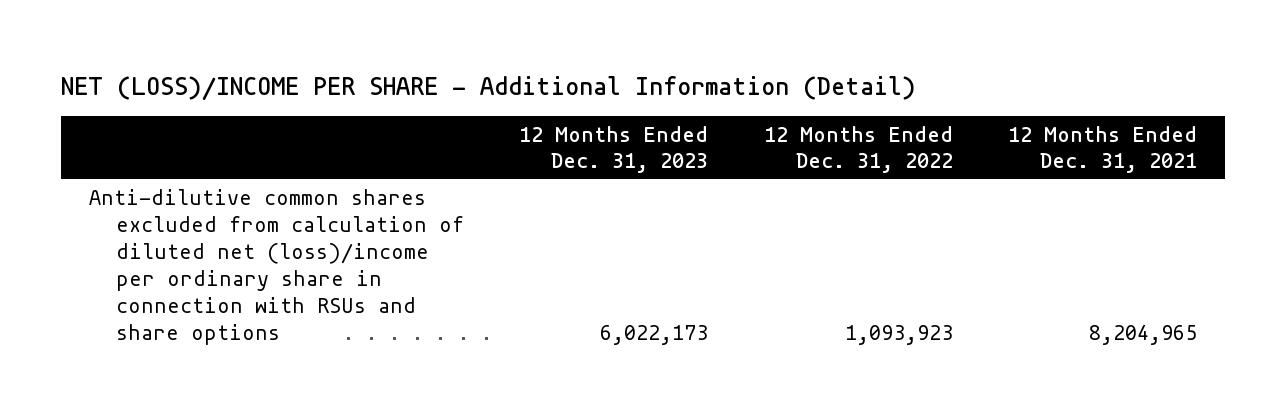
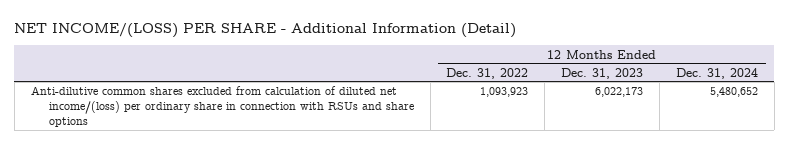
[60,75,916,101] NET (LOSS)/INCOME PER SHARE - Additional Information (Detail) -> [14,23,517,39] NET INCOME/(LOSS) PER SHARE - Additional Information (Detail)
[1008,125,1198,174] 12 Months Ended Dec. 31, 2021 -> none
none -> [675,67,758,79] Dec. 31, 2024
[88,189,464,345] Anti-dilutive common shares excluded from calculation of diluted net (loss)/income per ordinary share in connection with RSUs and share options -> [30,86,414,128] Anti-dilutive common shares excluded from calculation of diluted net income/(loss) per ordinary share in connection with RSUs and share options

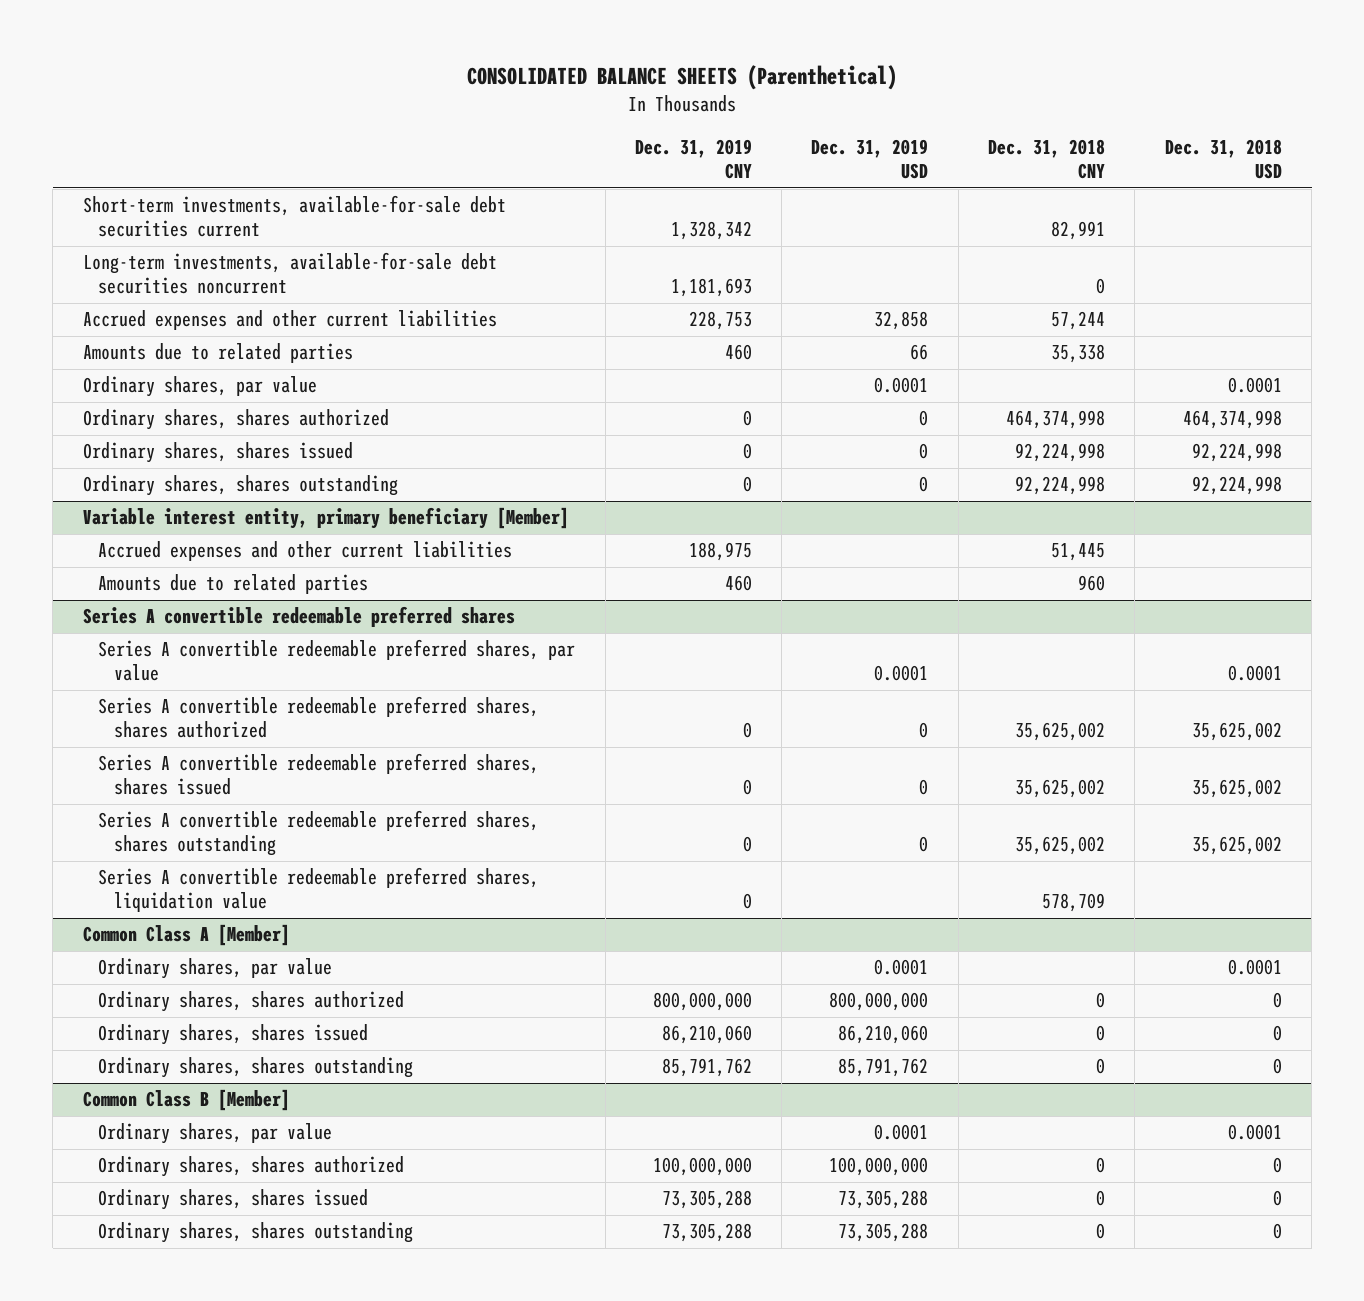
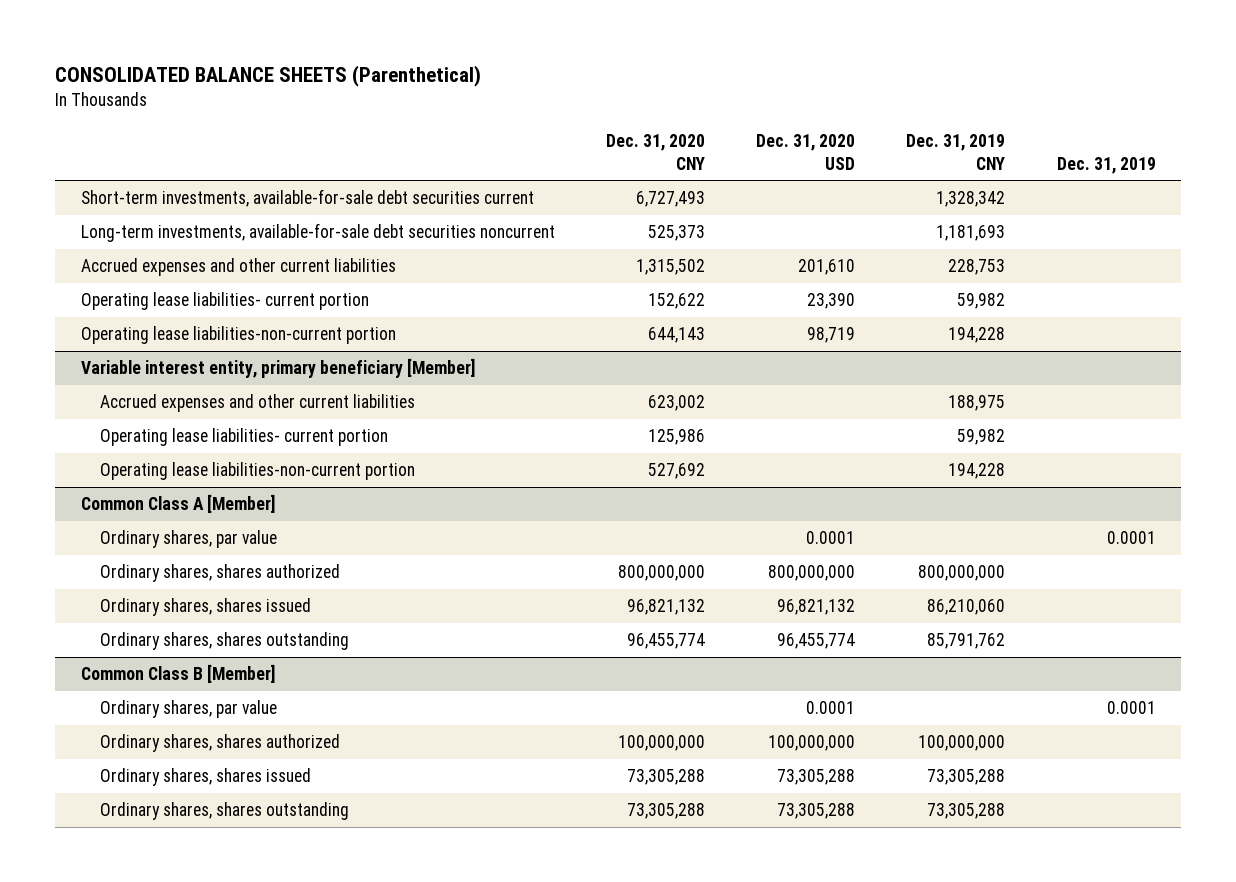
[811,139,929,180] Dec. 31, 2019 USD -> none
[988,139,1106,180] Dec. 31, 2018 CNY -> none
[1164,139,1282,180] Dec. 31, 2018 USD -> none
none -> [605,133,705,170] Dec. 31, 2020 CNY
none -> [756,133,856,170] Dec. 31, 2020 USD
none -> [1056,156,1156,174] Dec. 31, 2019
[82,343,353,364] Amounts due to related parties -> none
[82,376,317,398] Ordinary shares, par value -> none
[82,409,389,431] Ordinary shares, shares authorized -> none
[82,442,353,464] Ordinary shares, shares issued -> none
[82,475,398,497] Ordinary shares, shares outstanding -> none
none -> [80,292,369,311] Operating lease liabilities- current portion
none -> [80,326,396,345] Operating lease liabilities-non-current portion
[98,574,369,595] Amounts due to related parties -> none
[82,606,515,628] Series A convertible redeemable preferred shares -> none
[98,639,576,682] Series A convertible redeemable preferred shares, par value -> none
[98,696,540,739] Series A convertible redeemable preferred shares, shares authorized -> none
[98,753,540,796] Series A convertible redeemable preferred shares, shares issued -> none
[98,810,540,857] Series A convertible redeemable preferred shares, shares outstanding -> none
[98,867,540,913] Series A convertible redeemable preferred shares, liquidation value -> none
none -> [99,428,388,447] Operating lease liabilities- current portion
none -> [99,462,415,481] Operating lease liabilities-non-current portion

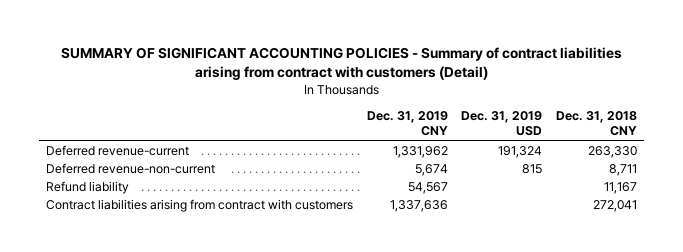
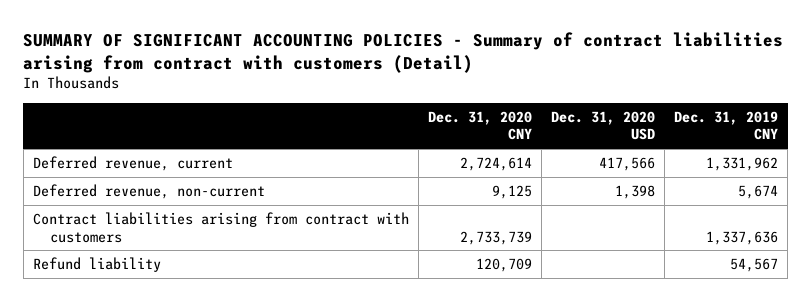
[461,110,543,137] Dec. 31, 2019 USD -> none
[556,110,638,137] Dec. 31, 2018 CNY -> none
none -> [427,110,532,141] Dec. 31, 2020 CNY
none -> [551,110,656,141] Dec. 31, 2020 USD
[45,144,189,156] Deferred revenue-current -> [32,156,233,172] Deferred revenue, current
[45,162,215,174] Deferred revenue-non-current -> [32,184,265,200] Deferred revenue, non-current
[45,180,129,194] Refund liability -> [32,257,161,273] Refund liability

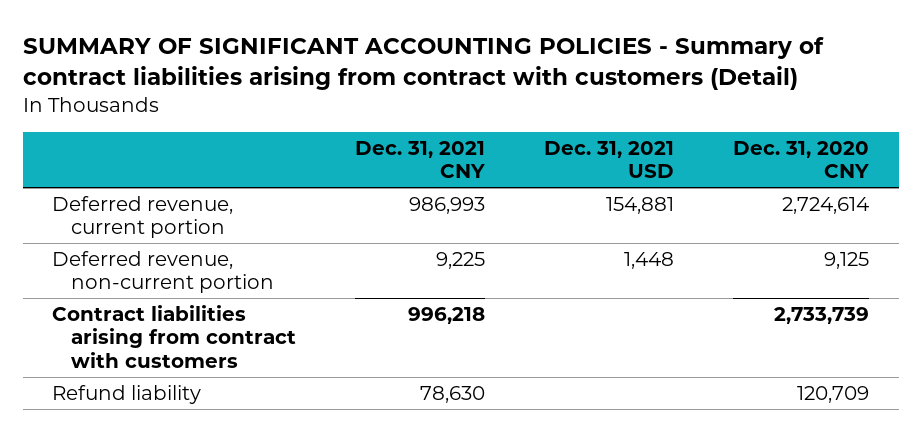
[551,110,656,141] Dec. 31, 2020 USD -> none
[674,110,779,141] Dec. 31, 2019 CNY -> none
none -> [355,140,486,179] Dec. 31, 2021 CNY
none -> [544,140,675,179] Dec. 31, 2021 USD
[32,156,233,172] Deferred revenue, current -> [52,196,234,239] Deferred revenue, current portion
[32,184,265,200] Deferred revenue, non-current -> [52,251,275,294] Deferred revenue, non-current portion

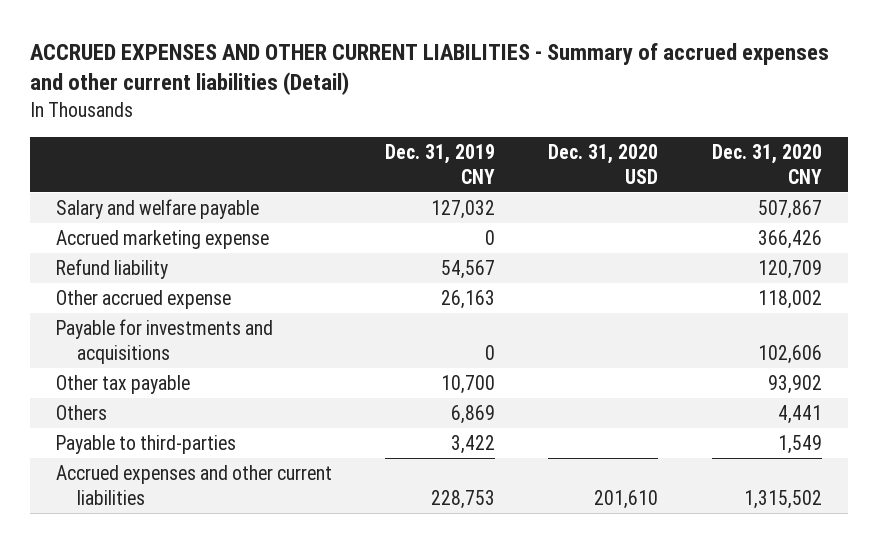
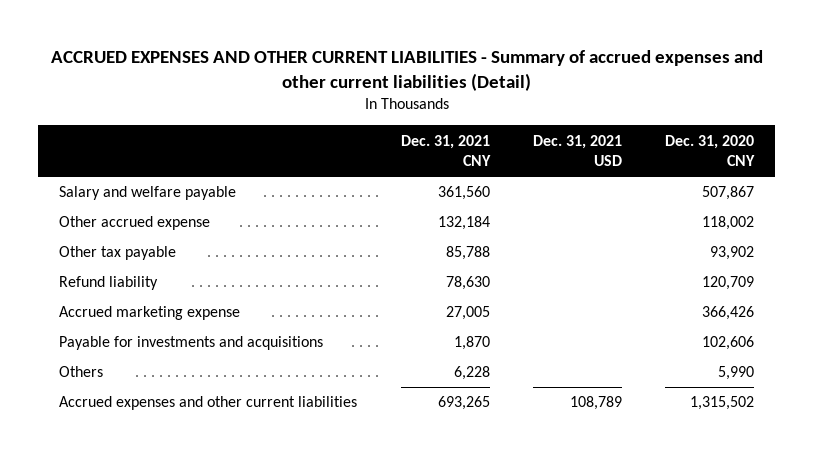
[385,143,496,184] Dec. 31, 2019 CNY -> none
[548,143,659,184] Dec. 31, 2020 USD -> none
none -> [400,134,491,167] Dec. 31, 2021 CNY
none -> [532,134,622,167] Dec. 31, 2021 USD
[56,435,237,455] Payable to third-parties -> none
[56,259,169,280] Refund liability -> [59,276,159,291] Refund liability
[56,230,270,250] Accrued marketing expense -> [59,306,241,321] Accrued marketing expense
[56,319,274,365] Payable for investments and acquisitions -> [59,336,324,351] Payable for investments and acquisitions
[777,405,822,425] 4,441 -> [717,366,754,381] 5,990

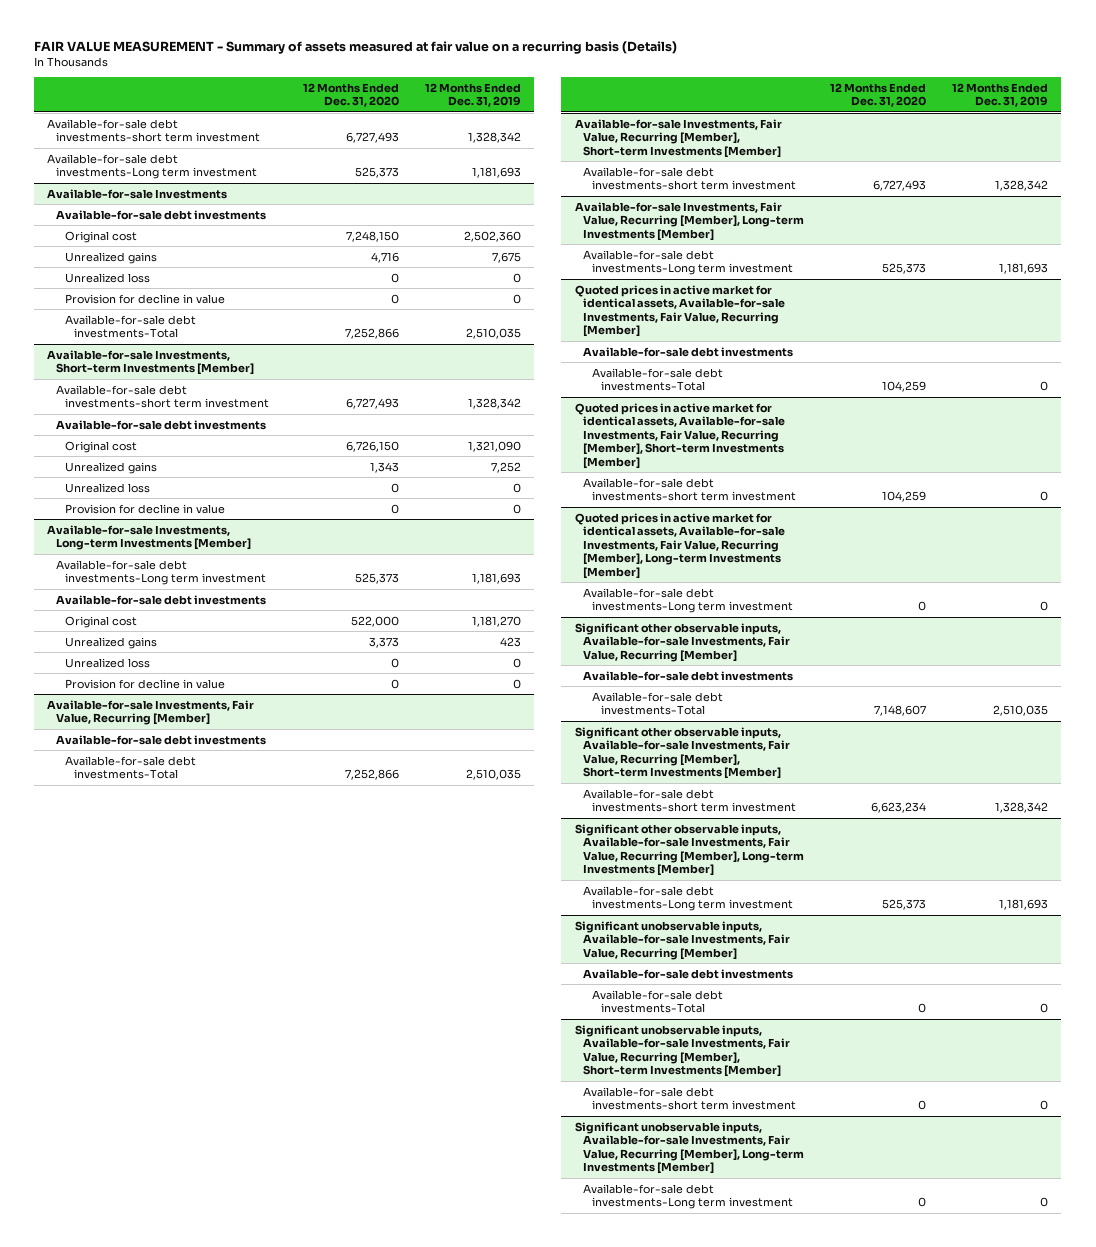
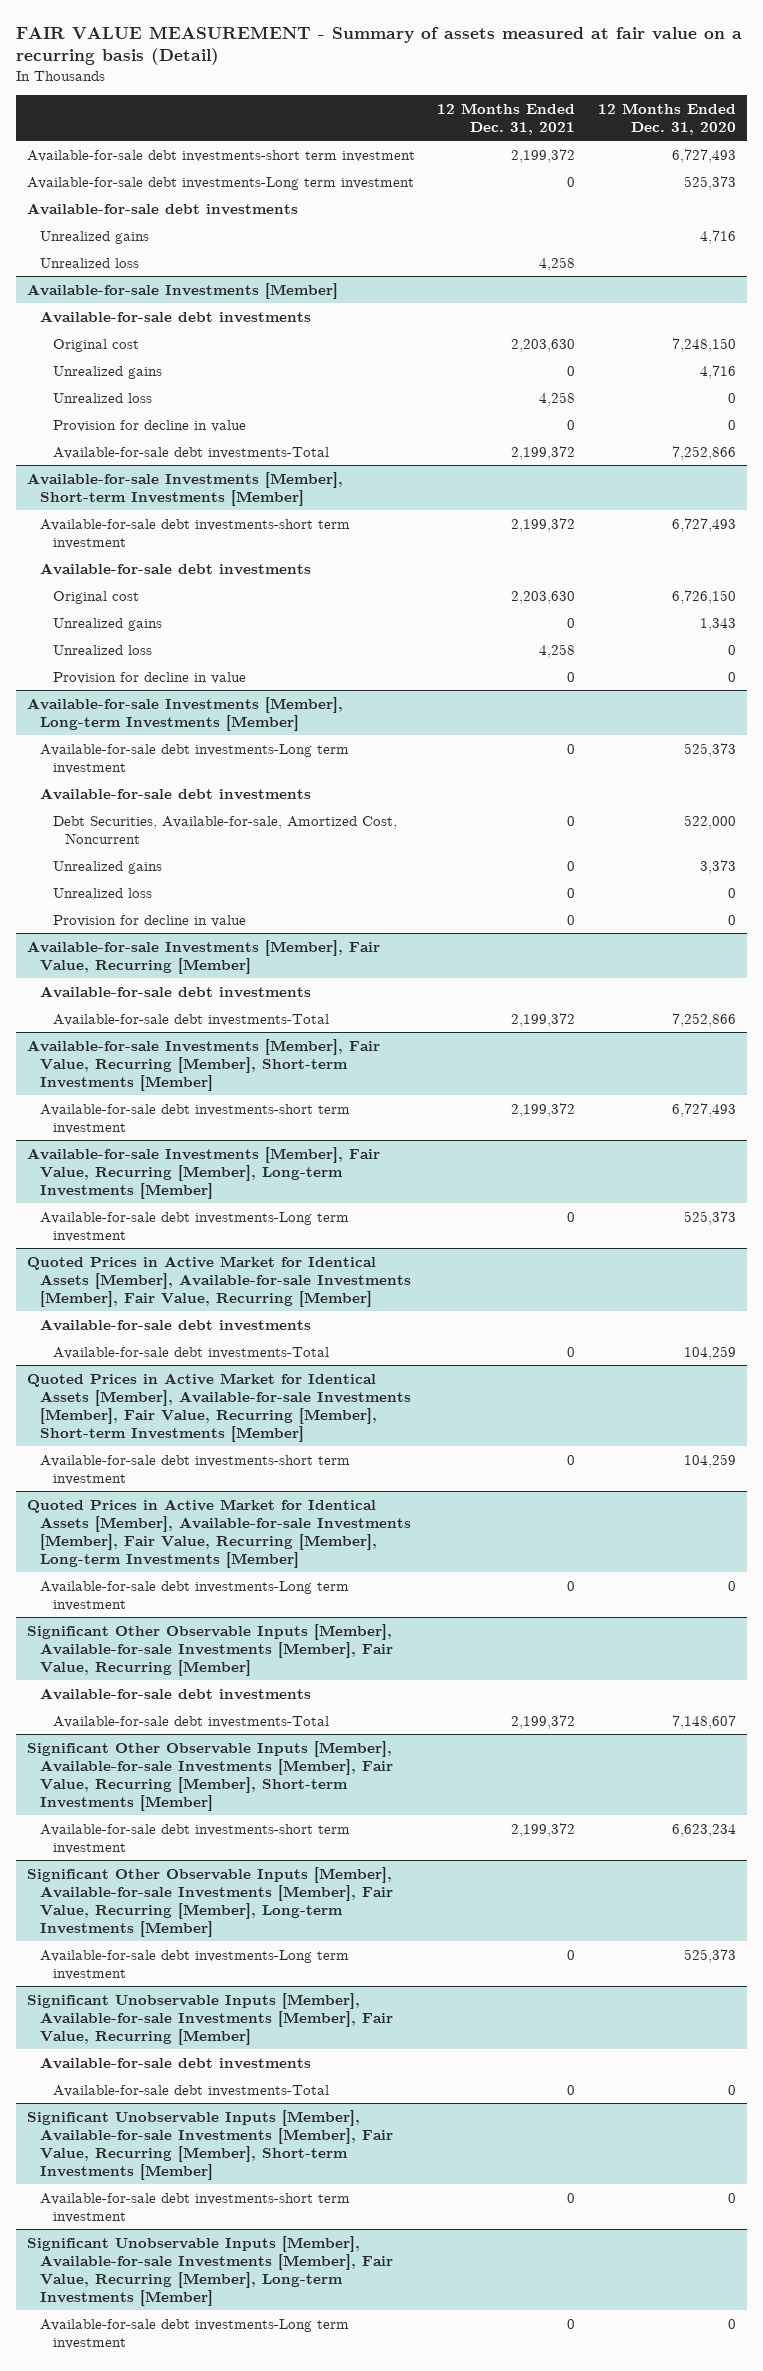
[34,41,678,55] FAIR VALUE MEASUREMENT - Summary of assets measured at fair value on a recurring basis (Details) -> [16,25,743,66] FAIR VALUE MEASUREMENT - Summary of assets measured at fair value on a recurring basis (Detail)
[425,82,522,108] 12 Months Ended Dec. 31, 2019 -> none
none -> [437,102,576,135] 12 Months Ended Dec. 31, 2021
[47,188,228,199] Available-for-sale Investments -> none
none -> [39,230,149,244] Unrealized gains
none -> [39,257,139,268] Unrealized loss
none -> [27,282,339,299] Available-for-sale Investments [Member]
none -> [39,310,311,323] Available-for-sale debt investments
[47,349,255,376] Available-for-sale Investments, Short-term Investments [Member] -> [27,471,344,506] Available-for-sale Investments [Member], Short-term Investments [Member]
[47,524,252,551] Available-for-sale Investments, Long-term Investments [Member] -> [27,696,344,731] Available-for-sale Investments [Member], Long-term Investments [Member]
[64,615,137,628] Original cost -> [52,815,397,844] Debt Securities, Available-for-sale, Amortized Cost, Noncurrent
[47,699,255,726] Available-for-sale Investments, Fair Value, Recurring [Member] -> [27,939,381,974] Available-for-sale Investments [Member], Fair Value, Recurring [Member]
[574,118,782,158] Available-for-sale Investments, Fair Value, Recurring [Member], Short-term Investments [Member] -> [27,1038,381,1091] Available-for-sale Investments [Member], Fair Value, Recurring [Member], Short-term Investments [Member]
[574,201,805,241] Available-for-sale Investments, Fair Value, Recurring [Member], Long-term Investments [Member] -> [27,1146,381,1199] Available-for-sale Investments [Member], Fair Value, Recurring [Member], Long-term Investments [Member]
[574,284,786,338] Quoted prices in active market for identical assets, Available-for-sale Investments, Fair Value, Recurring [Member] -> [27,1255,411,1307] Quoted Prices in Active Market for Identical Assets [Member], Available-for-sale Investments [Member], Fair Value, Recurring [Member]
[574,402,786,469] Quoted prices in active market for identical assets, Available-for-sale Investments, Fair Value, Recurring [Member], Short-term Investments [Member] -> [27,1372,411,1442] Quoted Prices in Active Market for Identical Assets [Member], Available-for-sale Investments [Member], Fair Value, Recurring [Member], Short-term Investments [Member]
[574,512,786,579] Quoted prices in active market for identical assets, Available-for-sale Investments, Fair Value, Recurring [Member], Long-term Investments [Member] -> [27,1498,411,1568] Quoted Prices in Active Market for Identical Assets [Member], Available-for-sale Investments [Member], Fair Value, Recurring [Member], Long-term Investments [Member]
[574,622,791,662] Significant other observable inputs, Available-for-sale Investments, Fair Value, Recurring [Member] -> [27,1623,393,1676] Significant Other Observable Inputs [Member], Available-for-sale Investments [Member], Fair Value, Recurring [Member]
[574,726,791,780] Significant other observable inputs, Available-for-sale Investments, Fair Value, Recurring [Member], Short-term Investments [Member] -> [27,1740,393,1811] Significant Other Observable Inputs [Member], Available-for-sale Investments [Member], Fair Value, Recurring [Member], Short-term Investments [Member]
[574,823,805,877] Significant other observable inputs, Available-for-sale Investments, Fair Value, Recurring [Member], Long-term Investments [Member] -> [27,1866,393,1937] Significant Other Observable Inputs [Member], Available-for-sale Investments [Member], Fair Value, Recurring [Member], Long-term Investments [Member]
[574,920,791,960] Significant unobservable inputs, Available-for-sale Investments, Fair Value, Recurring [Member] -> [27,1992,393,2045] Significant Unobservable Inputs [Member], Available-for-sale Investments [Member], Fair Value, Recurring [Member]
[574,1024,791,1078] Significant unobservable inputs, Available-for-sale Investments, Fair Value, Recurring [Member], Short-term Investments [Member] -> [27,2109,393,2180] Significant Unobservable Inputs [Member], Available-for-sale Investments [Member], Fair Value, Recurring [Member], Short-term Investments [Member]
[574,1121,805,1175] Significant unobservable inputs, Available-for-sale Investments, Fair Value, Recurring [Member], Long-term Investments [Member] -> [27,2235,393,2306] Significant Unobservable Inputs [Member], Available-for-sale Investments [Member], Fair Value, Recurring [Member], Long-term Investments [Member]

